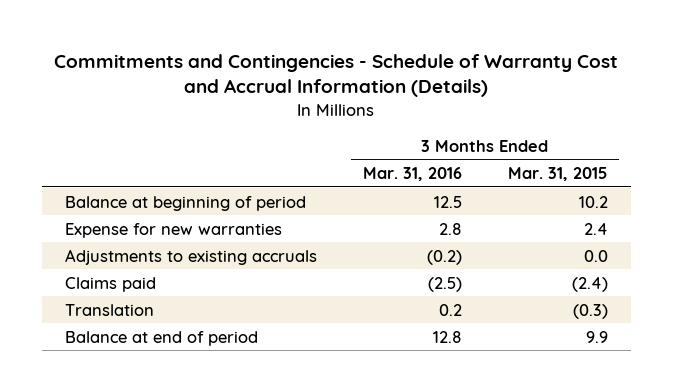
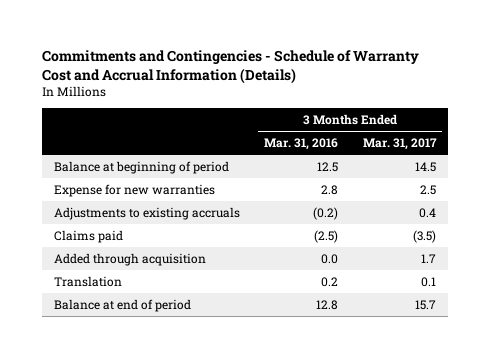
[507,167,608,182] Mar. 31, 2015 -> none
none -> [362,138,437,151] Mar. 31, 2017
none -> [54,252,207,266] Added through acquisition

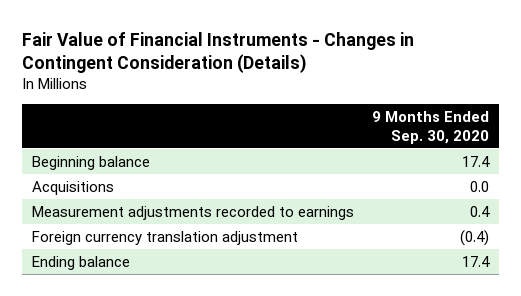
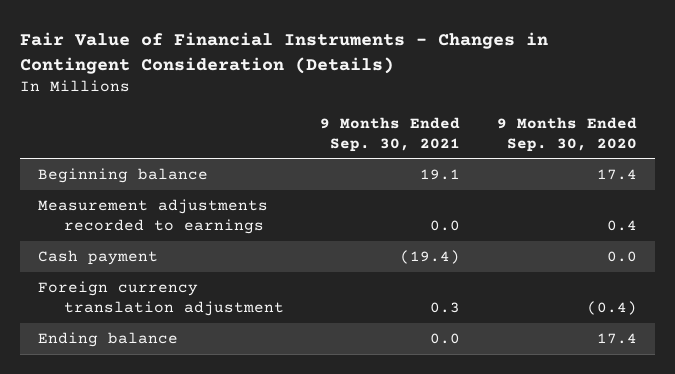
none -> [320,116,461,152] 9 Months Ended Sep. 30, 2021
[31,180,114,195] Acquisitions -> none
none -> [38,250,159,266] Cash payment

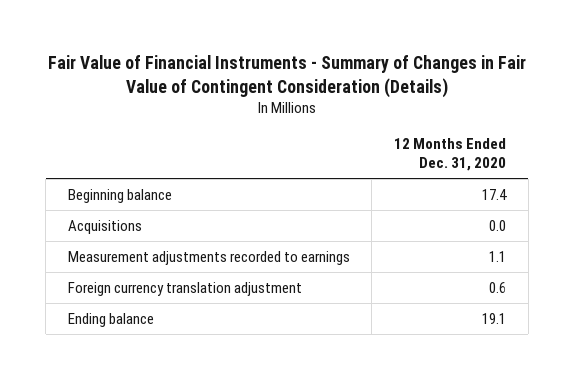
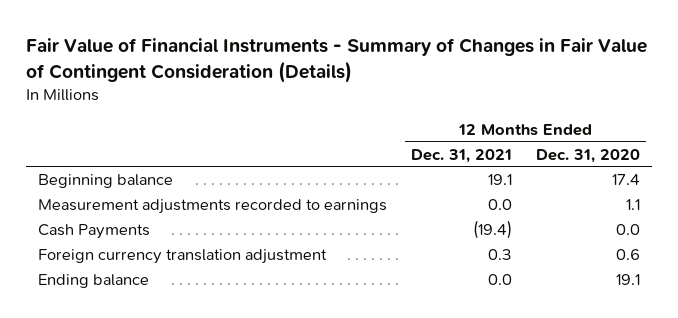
none -> [411,148,513,163] Dec. 31, 2021
[67,219,142,234] Acquisitions -> none
none -> [38,223,151,239] Cash Payments

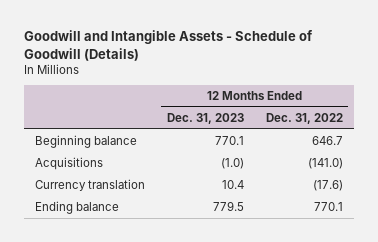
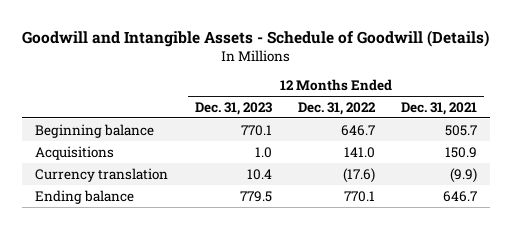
none -> [401,101,478,115] Dec. 31, 2021
[220,157,244,169] (1.0) -> [254,146,272,158] 1.0
[307,157,343,169] (141.0) -> [343,146,375,158] 141.0

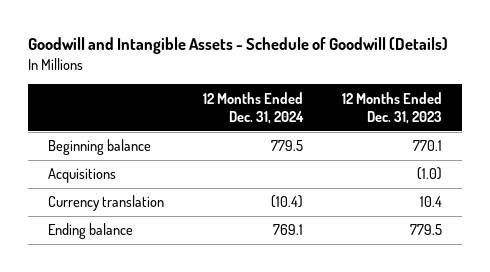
[297,101,376,115] Dec. 31, 2022 -> none
[401,101,478,115] Dec. 31, 2021 -> none
none -> [203,91,305,124] 12 Months Ended Dec. 31, 2024
[254,146,272,158] 1.0 -> [417,167,443,181] (1.0)

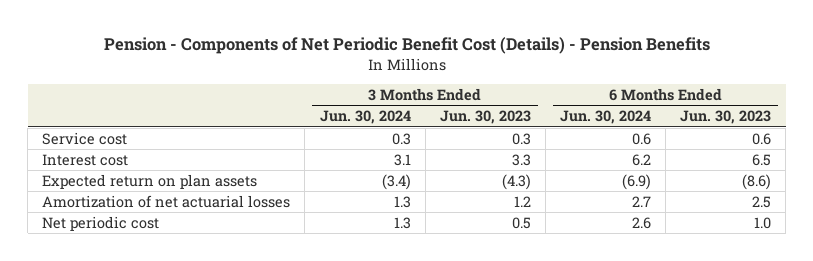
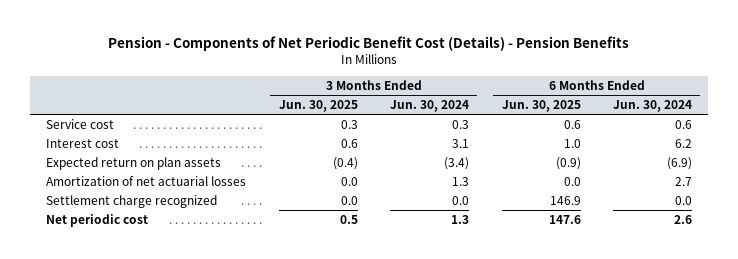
[439,110,531,125] Jun. 30, 2023 -> none
[680,110,772,125] Jun. 30, 2023 -> none
none -> [278,100,358,113] Jun. 30, 2025
none -> [501,100,581,113] Jun. 30, 2025
none -> [46,194,218,208] Settlement charge recognized

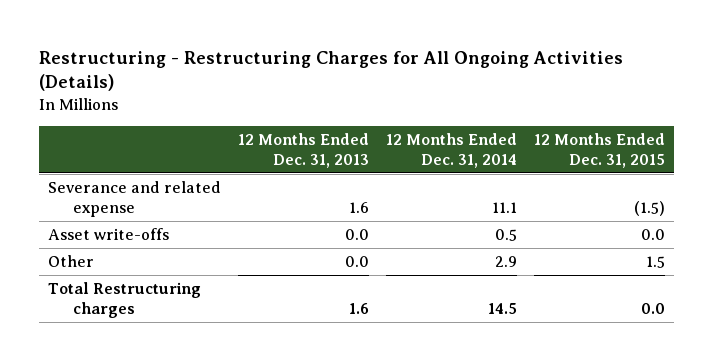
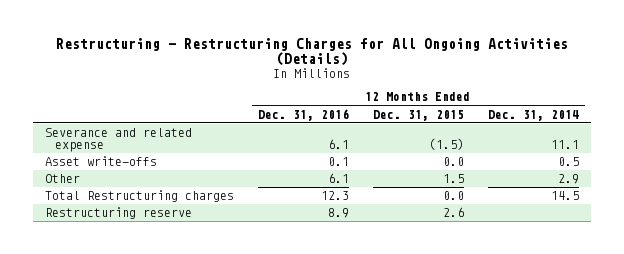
[237,132,369,168] 12 Months Ended Dec. 31, 2013 -> none
none -> [257,108,349,121] Dec. 31, 2016
none -> [44,207,192,220] Restructuring reserve

